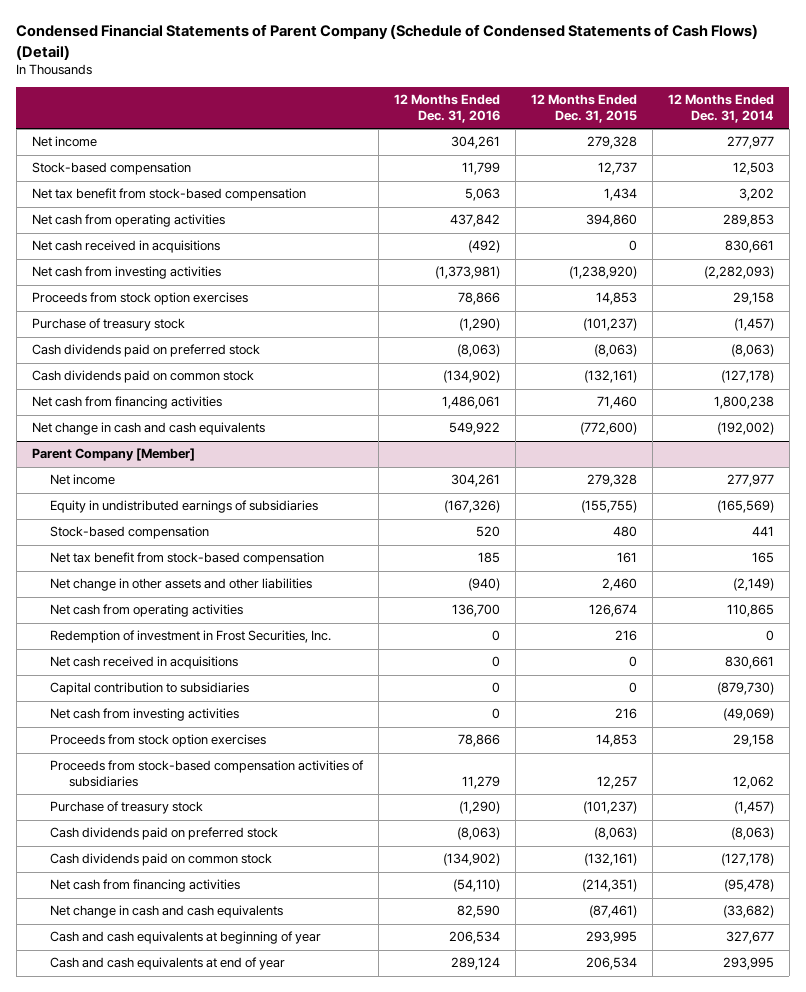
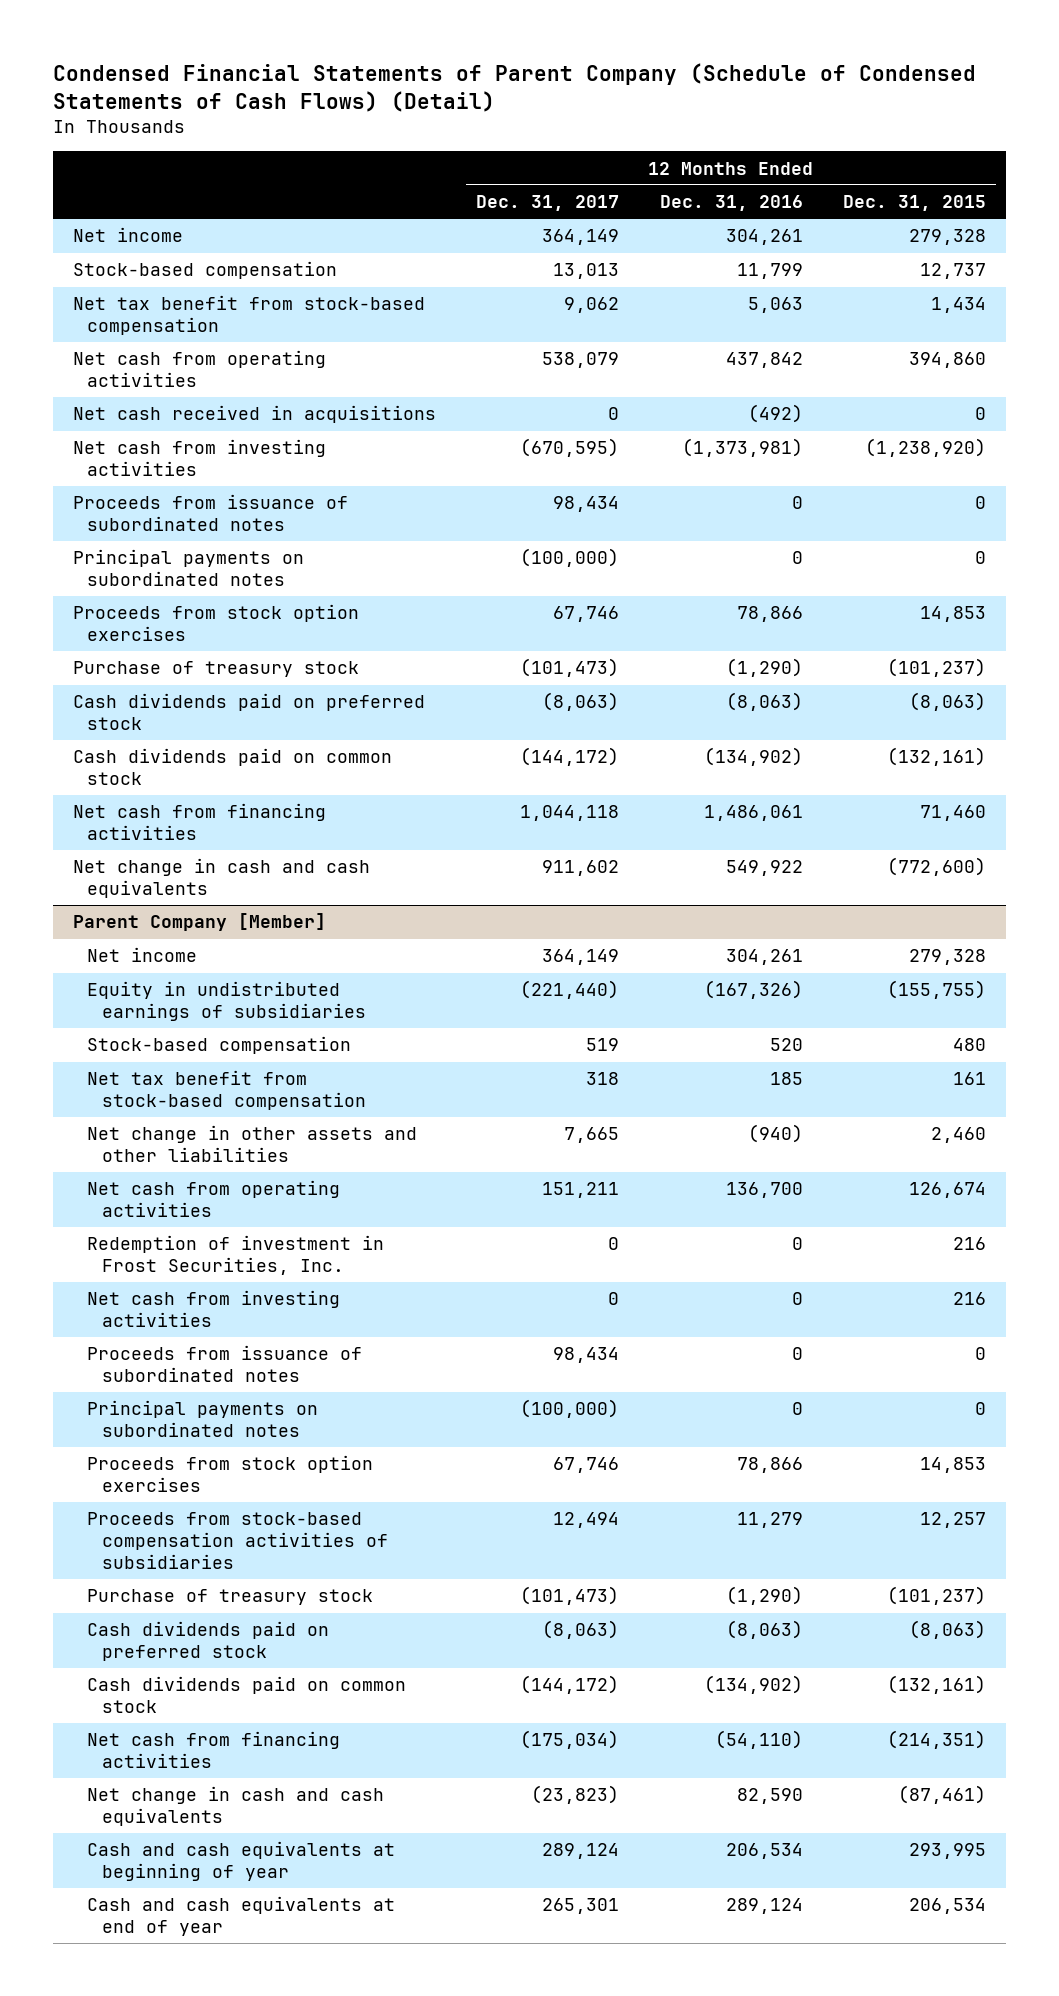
[667,94,774,124] 12 Months Ended Dec. 31, 2014 -> none
none -> [476,195,620,212] Dec. 31, 2017
none -> [73,494,349,532] Proceeds from issuance of subordinated notes
none -> [73,549,305,587] Principal payments on subordinated notes
[50,656,239,670] Net cash received in acquisitions -> none
[50,682,250,696] Capital contribution to subsidiaries -> none
none -> [87,1345,363,1383] Proceeds from issuance of subordinated notes
none -> [87,1400,319,1438] Principal payments on subordinated notes

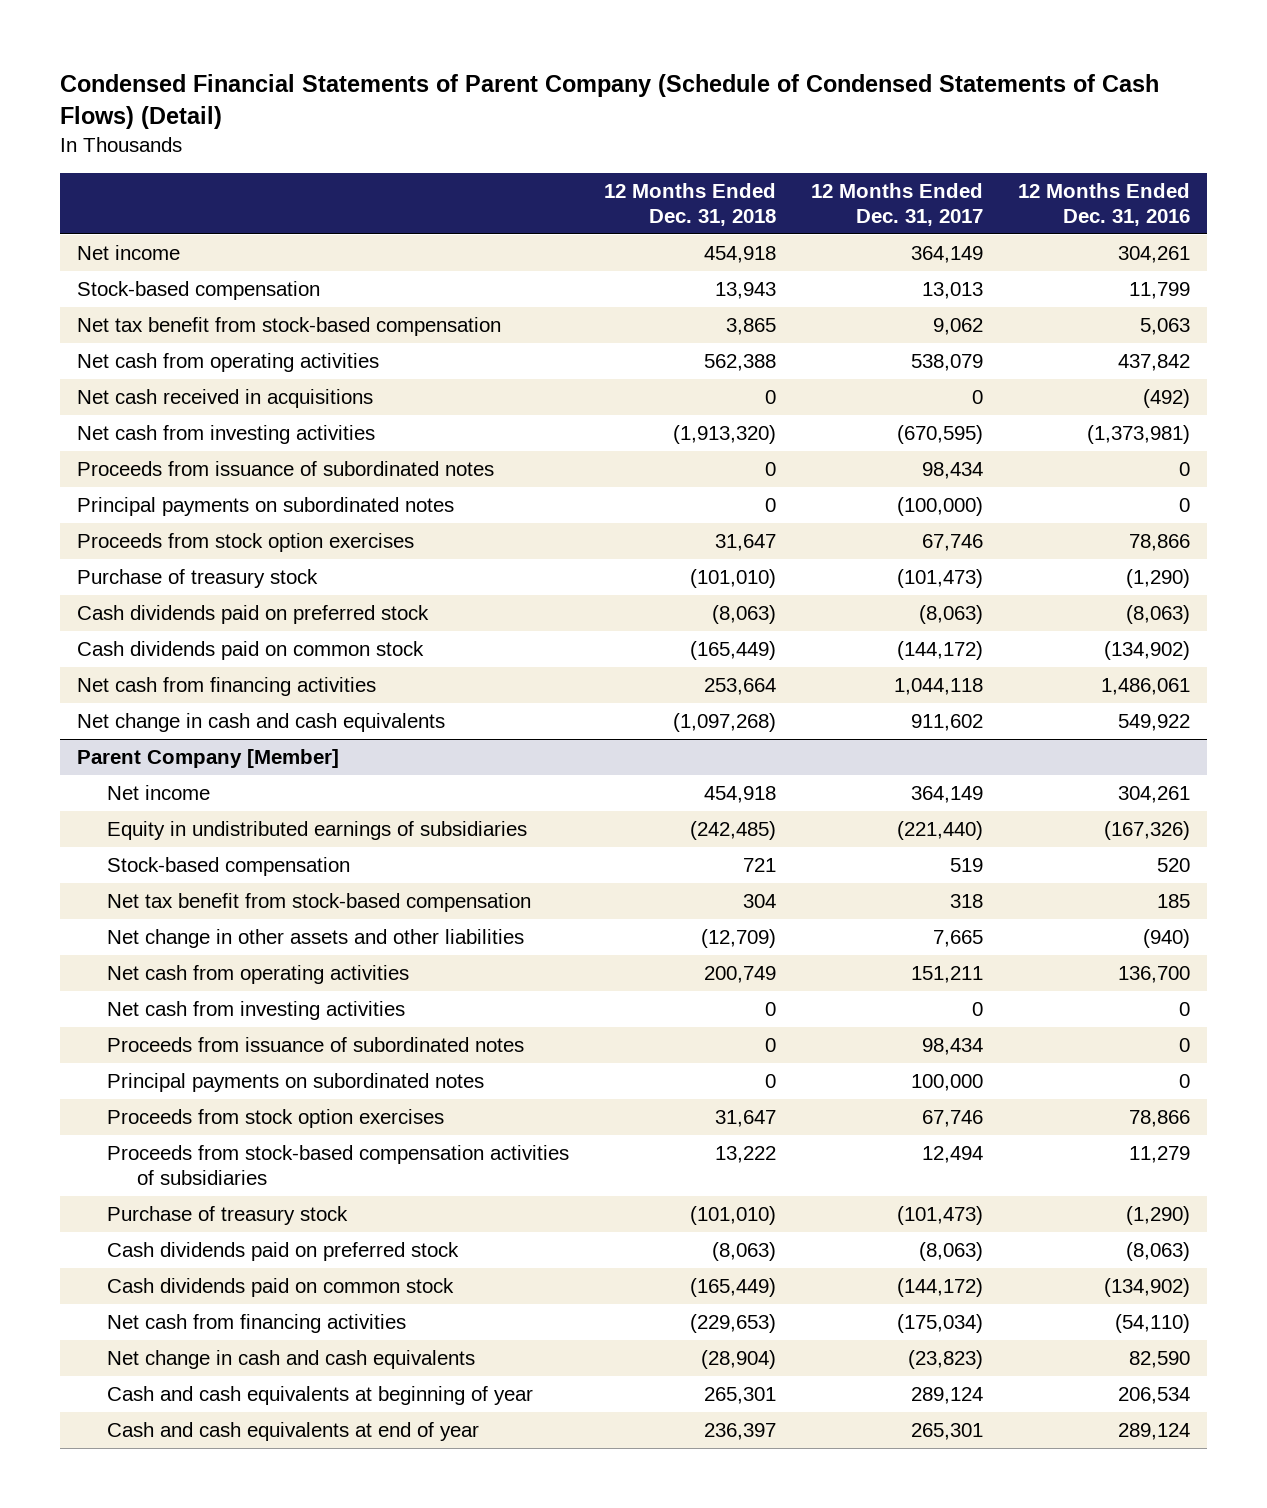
[842,195,986,212] Dec. 31, 2015 -> none
none -> [604,182,777,226] 12 Months Ended Dec. 31, 2018
[87,1235,385,1276] Redemption of investment in Frost Securities, Inc. -> none
[520,1399,620,1419] (100,000) -> [910,1074,983,1092] 100,000

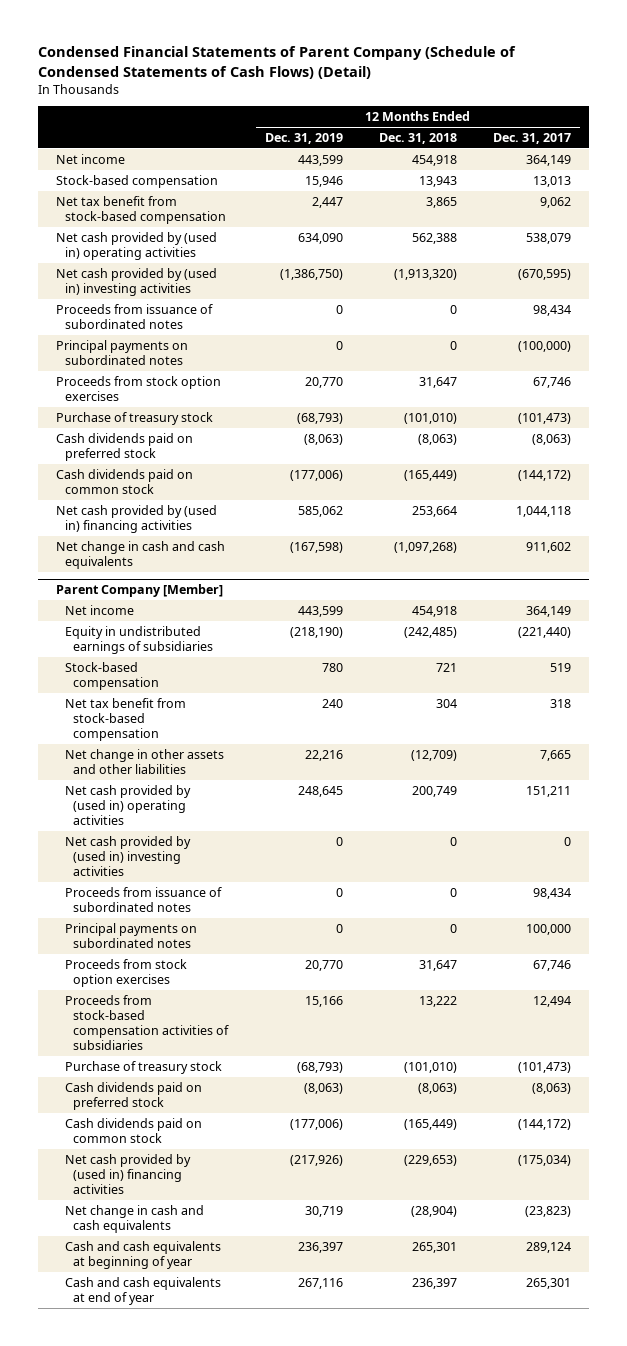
[1017,182,1190,226] 12 Months Ended Dec. 31, 2016 -> none
none -> [264,133,343,145] Dec. 31, 2019
[77,389,374,409] Net cash received in acquisitions -> none
[77,353,380,373] Net cash from operating activities -> [55,231,217,260] Net cash provided by (used in) operating activities
[77,425,376,445] Net cash from investing activities -> [55,267,217,296] Net cash provided by (used in) investing activities
[77,677,377,697] Net cash from financing activities -> [55,504,217,533] Net cash provided by (used in) financing activities
[107,1001,406,1021] Net cash from investing activities -> none
[107,965,410,985] Net cash from operating activities -> [64,784,191,825] Net cash provided by (used in) operating activities
none -> [64,835,191,876] Net cash provided by (used in) investing activities
[107,1314,407,1334] Net cash from financing activities -> [64,1153,191,1194] Net cash provided by (used in) financing activities

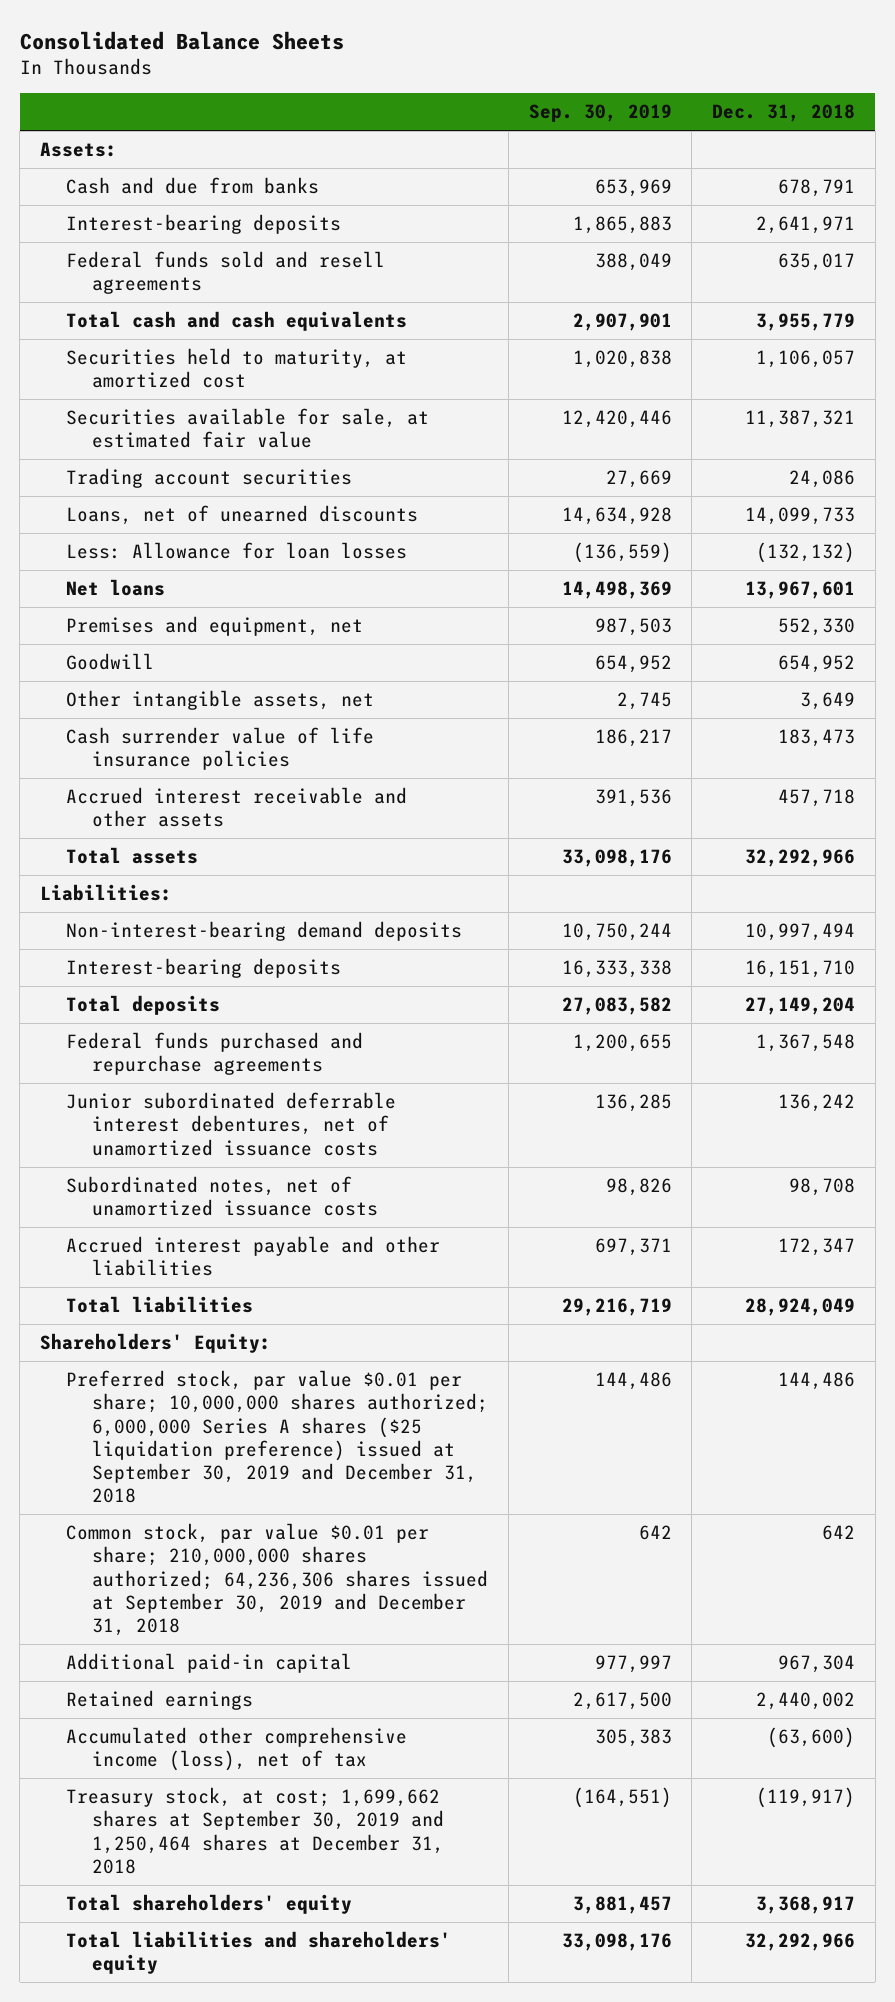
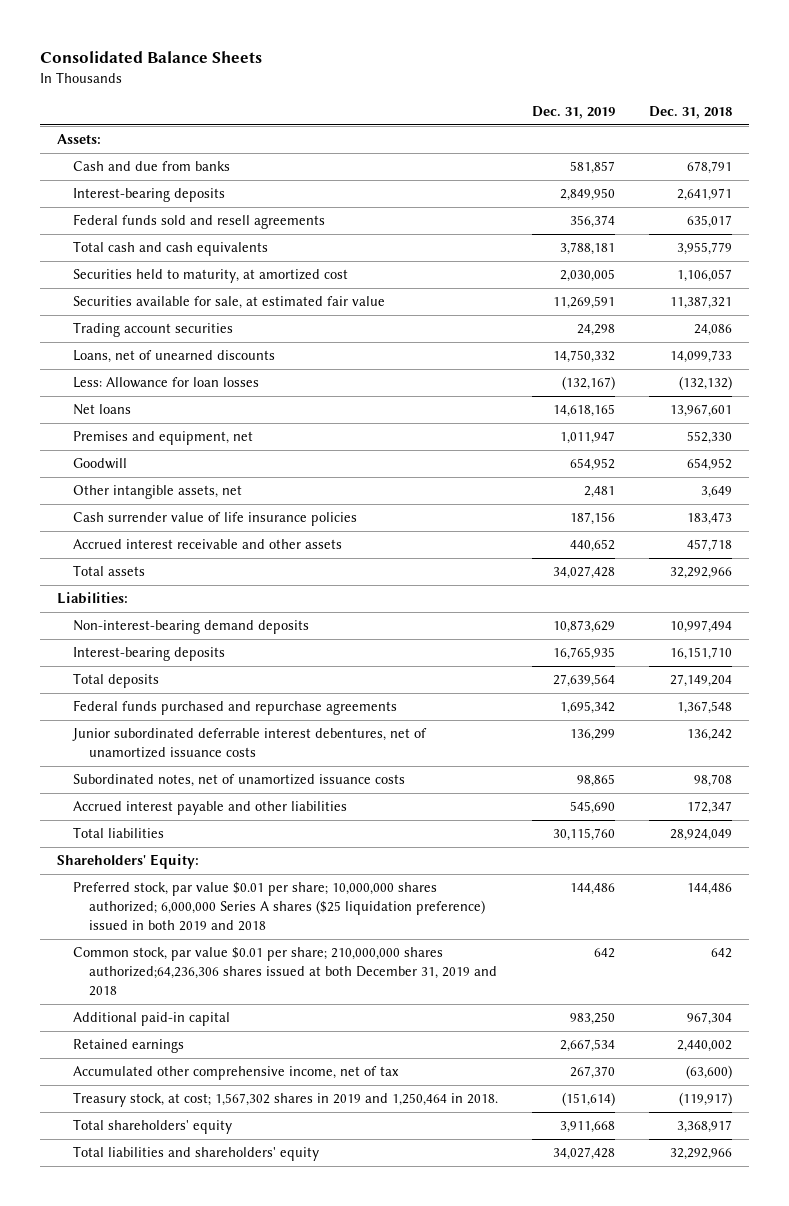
[528,104,672,123] Sep. 30, 2019 -> none
none -> [531,105,615,119] Dec. 31, 2019
[66,1370,489,1503] Preferred stock, par value $0.01 per share; 10,000,000 shares authorized; 6,000,000 Series A shares ($25 liquidation preference) issued at September 30, 2019 and December 31, 2018 -> [73,882,486,931] Preferred stock, par value $0.01 per share; 10,000,000 shares authorized; 6,000,000 Series A shares ($25 liquidation preference) issued in both 2019 and 2018
[66,1523,489,1636] Common stock, par value $0.01 per share; 210,000,000 shares authorized; 64,236,306 shares issued at September 30, 2019 and December 31, 2018 -> [73,947,498,996] Common stock, par value $0.01 per share; 210,000,000 shares authorized;64,236,306 shares issued at both December 31, 2019 and 2018
[66,1727,408,1772] Accumulated other comprehensive income (loss), net of tax -> [73,1066,400,1081] Accumulated other comprehensive income, net of tax
[66,1787,445,1874] Treasury stock, at cost; 1,699,662 shares at September 30, 2019 and 1,250,464 shares at December 31, 2018 -> [73,1092,499,1108] Treasury stock, at cost; 1,567,302 shares in 2019 and 1,250,464 in 2018.

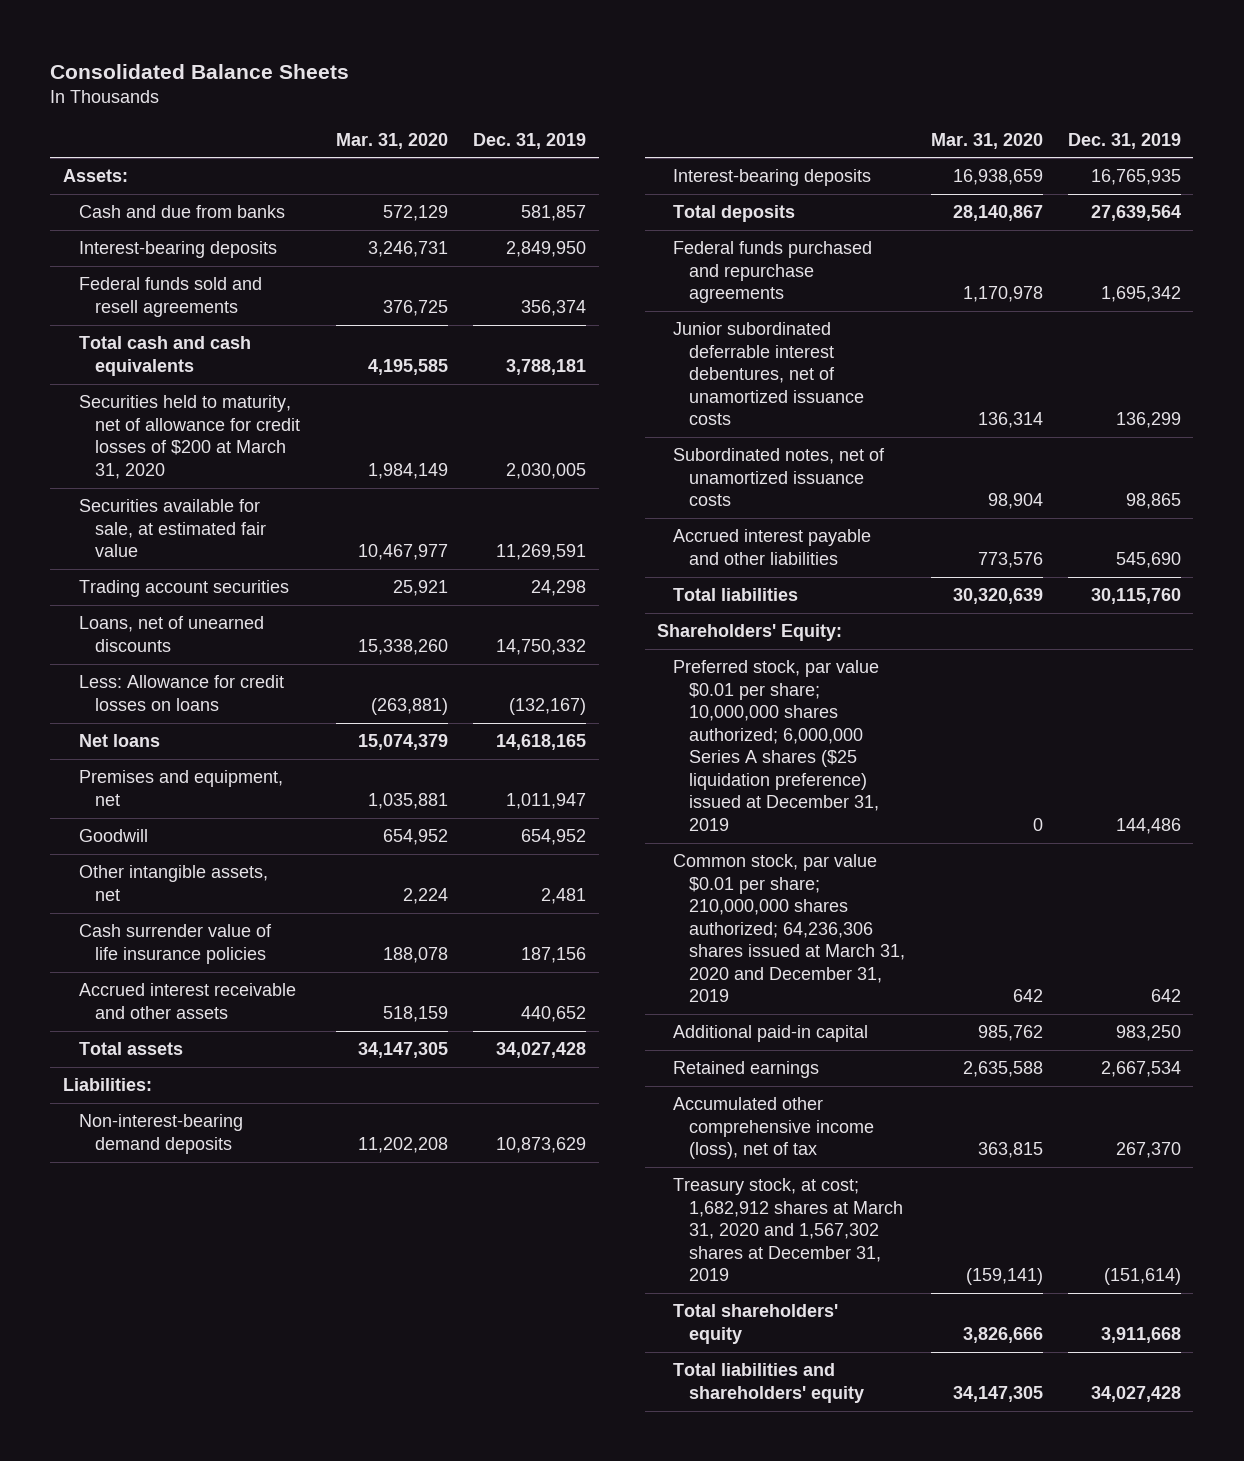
[648,105,732,119] Dec. 31, 2018 -> none
none -> [336,132,449,149] Mar. 31, 2020
[73,269,349,284] Securities held to maturity, at amortized cost -> [78,395,300,479] Securities held to maturity, net of allowance for credit losses of $200 at March 31, 2020
[73,377,260,389] Less: Allowance for loan losses -> [78,675,284,711] Less: Allowance for credit losses on loans
[73,882,486,931] Preferred stock, par value $0.01 per share; 10,000,000 shares authorized; 6,000,000 Series A shares ($25 liquidation preference) issued in both 2019 and 2018 -> [673,660,880,832] Preferred stock, par value $0.01 per share; 10,000,000 shares authorized; 6,000,000 Series A shares ($25 liquidation preference) issued at December 31, 2019
[73,947,498,996] Common stock, par value $0.01 per share; 210,000,000 shares authorized;64,236,306 shares issued at both December 31, 2019 and 2018 -> [673,854,906,1003] Common stock, par value $0.01 per share; 210,000,000 shares authorized; 64,236,306 shares issued at March 31, 2020 and December 31, 2019
[73,1066,400,1081] Accumulated other comprehensive income, net of tax -> [673,1097,875,1160] Accumulated other comprehensive income (loss), net of tax
[73,1092,499,1108] Treasury stock, at cost; 1,567,302 shares in 2019 and 1,250,464 in 2018. -> [673,1178,904,1282] Treasury stock, at cost; 1,682,912 shares at March 31, 2020 and 1,567,302 shares at December 31, 2019

